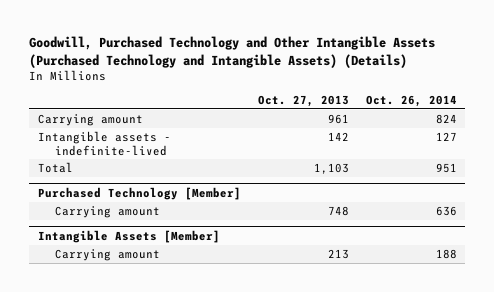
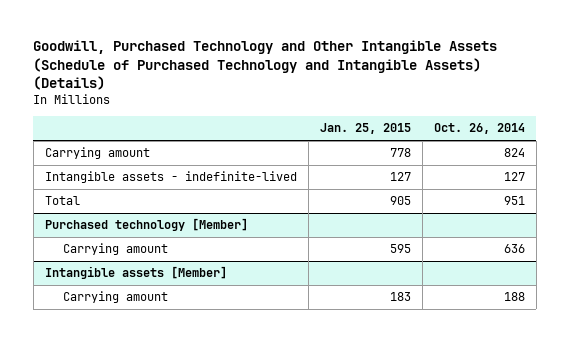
[29,35,436,68] Goodwill, Purchased Technology and Other Intangible Assets (Purchased Technology and Intangible Assets) (Details) -> [33,40,498,91] Goodwill, Purchased Technology and Other Intangible Assets (Schedule of Purchased Technology and Intangible Assets) (Details)
[257,95,349,108] Oct. 27, 2013 -> none
none -> [319,123,411,135] Jan. 25, 2015
[37,186,241,200] Purchased Technology [Member] -> [44,218,248,232] Purchased technology [Member]
[37,229,220,243] Intangible Assets [Member] -> [44,266,227,280] Intangible assets [Member]

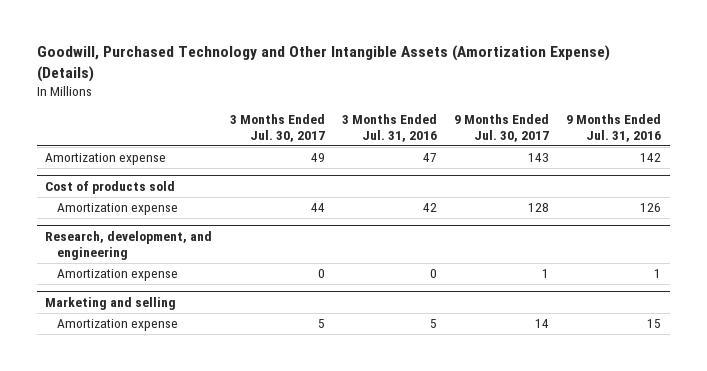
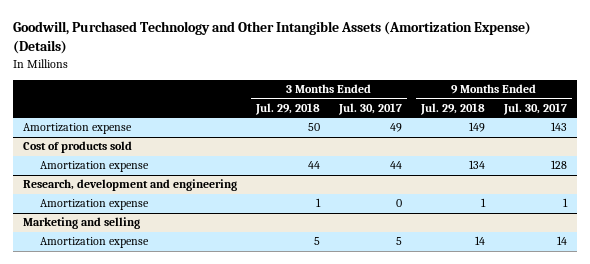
[341,114,437,143] 3 Months Ended Jul. 31, 2016 -> none
[566,114,662,143] 9 Months Ended Jul. 31, 2016 -> none
none -> [254,102,320,115] Jul. 29, 2018
none -> [420,102,486,115] Jul. 29, 2018
[45,230,213,260] Research, development, and engineering -> [22,179,237,192] Research, development and engineering

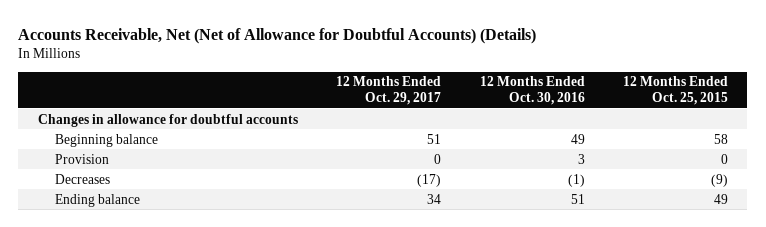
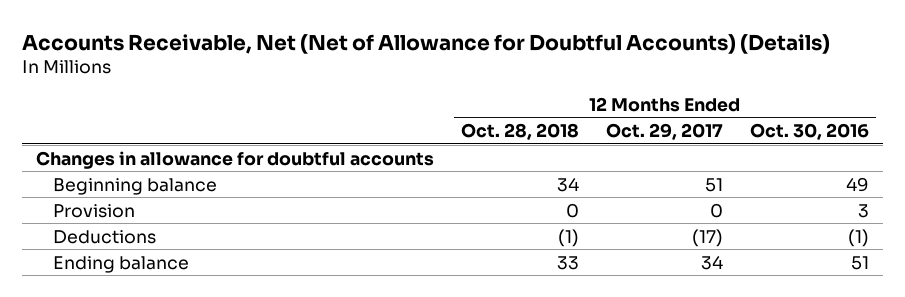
[623,76,729,106] 12 Months Ended Oct. 25, 2015 -> none
none -> [460,123,579,141] Oct. 28, 2018
[54,173,110,184] Decreases -> [52,229,156,244] Deductions

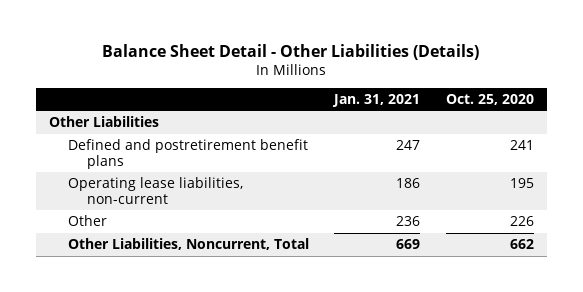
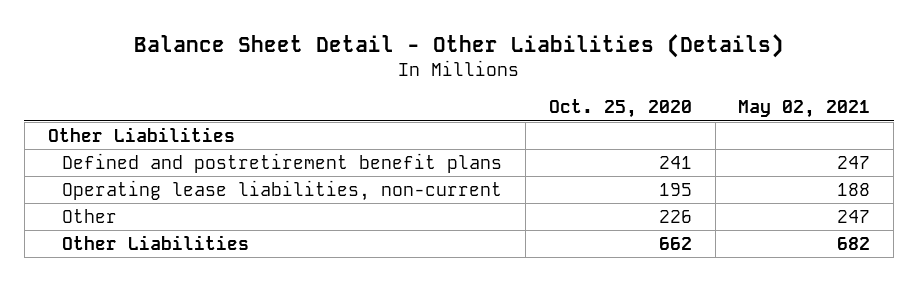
[332,93,421,107] Jan. 31, 2021 -> none
none -> [738,100,871,119] May 02, 2021
[67,238,309,251] Other Liabilities, Noncurrent, Total -> [62,234,250,250] Other Liabilities

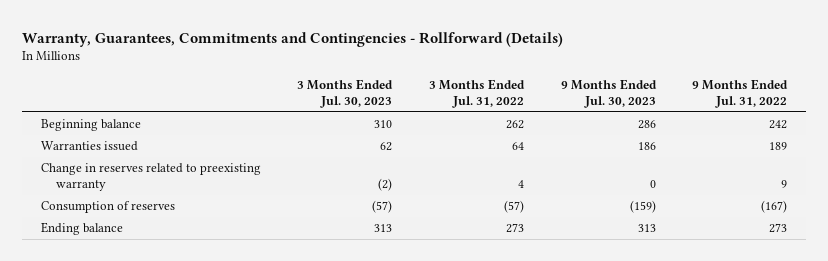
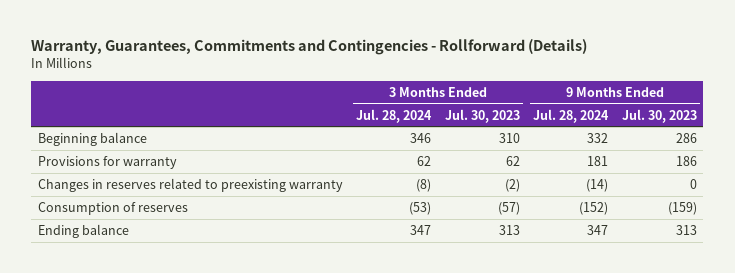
[428,78,525,108] 3 Months Ended Jul. 31, 2022 -> none
[692,78,789,108] 9 Months Ended Jul. 31, 2022 -> none
none -> [356,108,433,123] Jul. 28, 2024
none -> [533,108,610,123] Jul. 28, 2024
[40,141,138,152] Warranties issued -> [38,156,178,170] Provisions for warranty
[40,163,261,192] Change in reserves related to preexisting warranty -> [38,178,344,193] Changes in reserves related to preexisting warranty

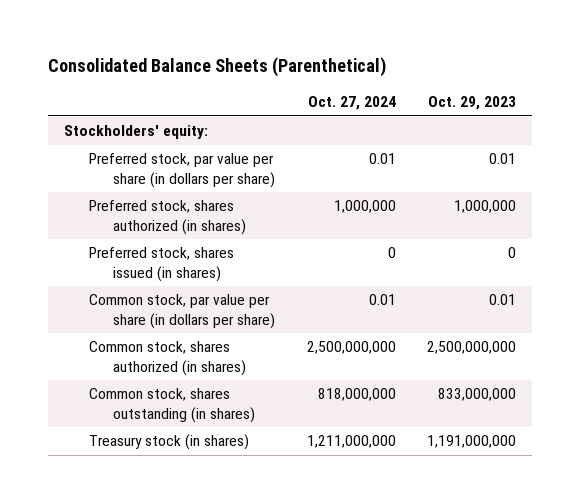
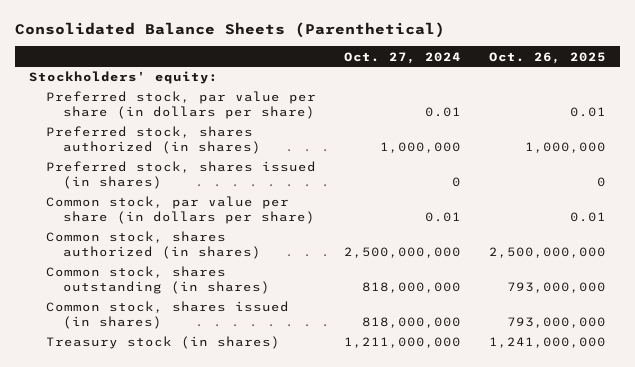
[428,96,517,111] Oct. 29, 2023 -> none
none -> [488,51,606,64] Oct. 26, 2025
none -> [46,301,290,330] Common stock, shares issued (in shares)

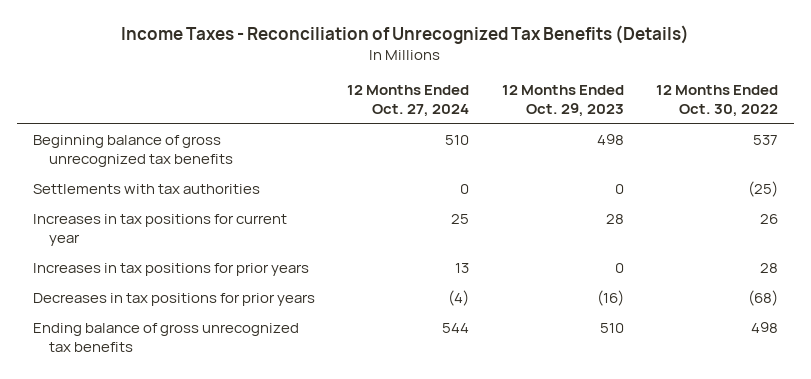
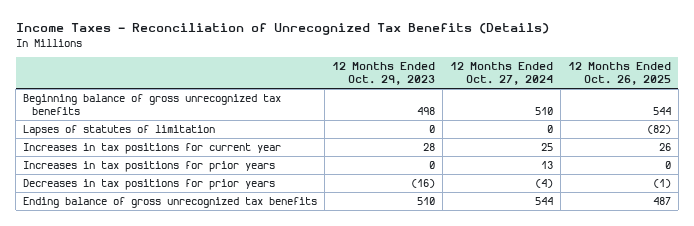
[655,85,778,118] 12 Months Ended Oct. 30, 2022 -> none
none -> [567,62,671,86] 12 Months Ended Oct. 26, 2025
[33,184,261,195] Settlements with tax authorities -> none
none -> [23,125,216,137] Lapses of statutes of limitation

